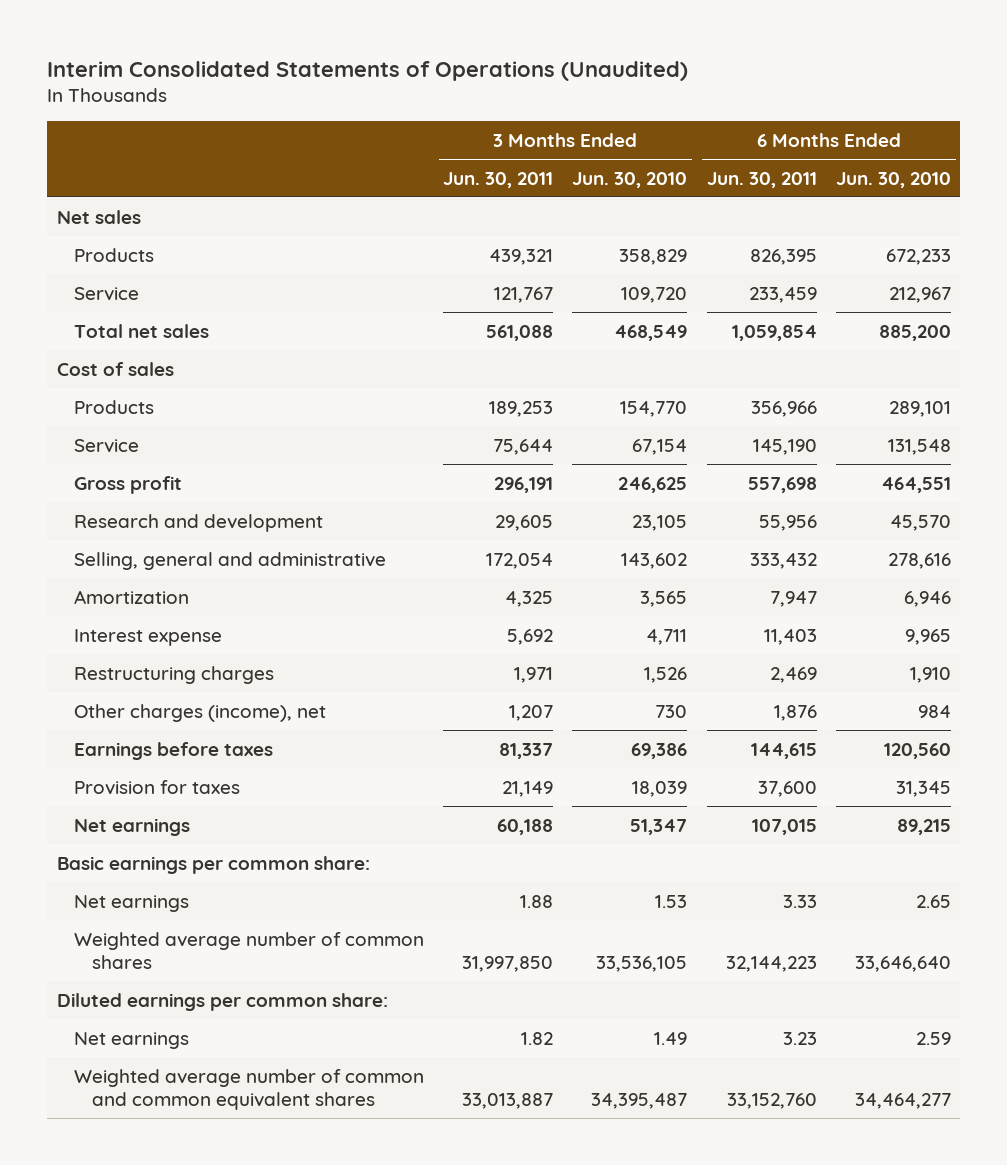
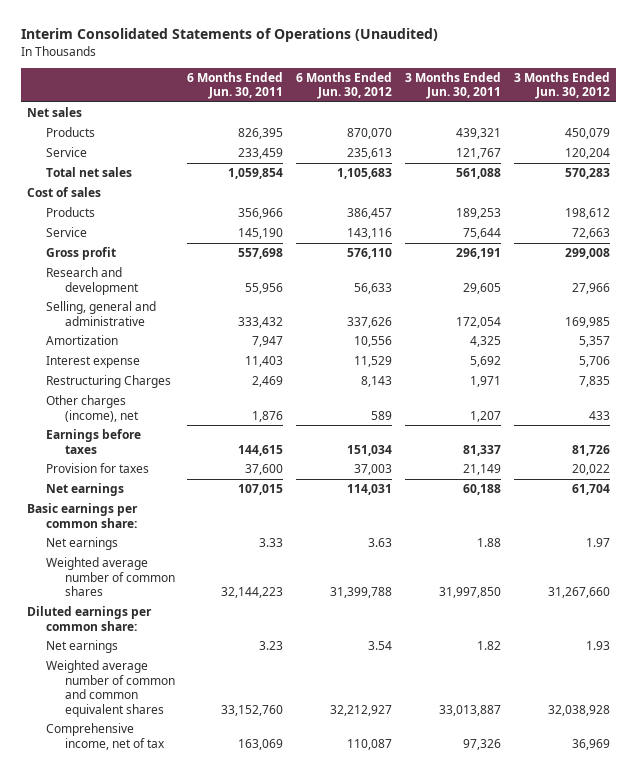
[572,171,688,188] Jun. 30, 2010 -> none
[835,171,951,188] Jun. 30, 2010 -> none
none -> [296,71,393,100] 6 Months Ended Jun. 30, 2012
none -> [513,71,610,100] 3 Months Ended Jun. 30, 2012
[74,665,275,684] Restructuring charges -> [45,375,171,389] Restructuring Charges
none -> [45,723,165,750] Comprehensive income, net of tax

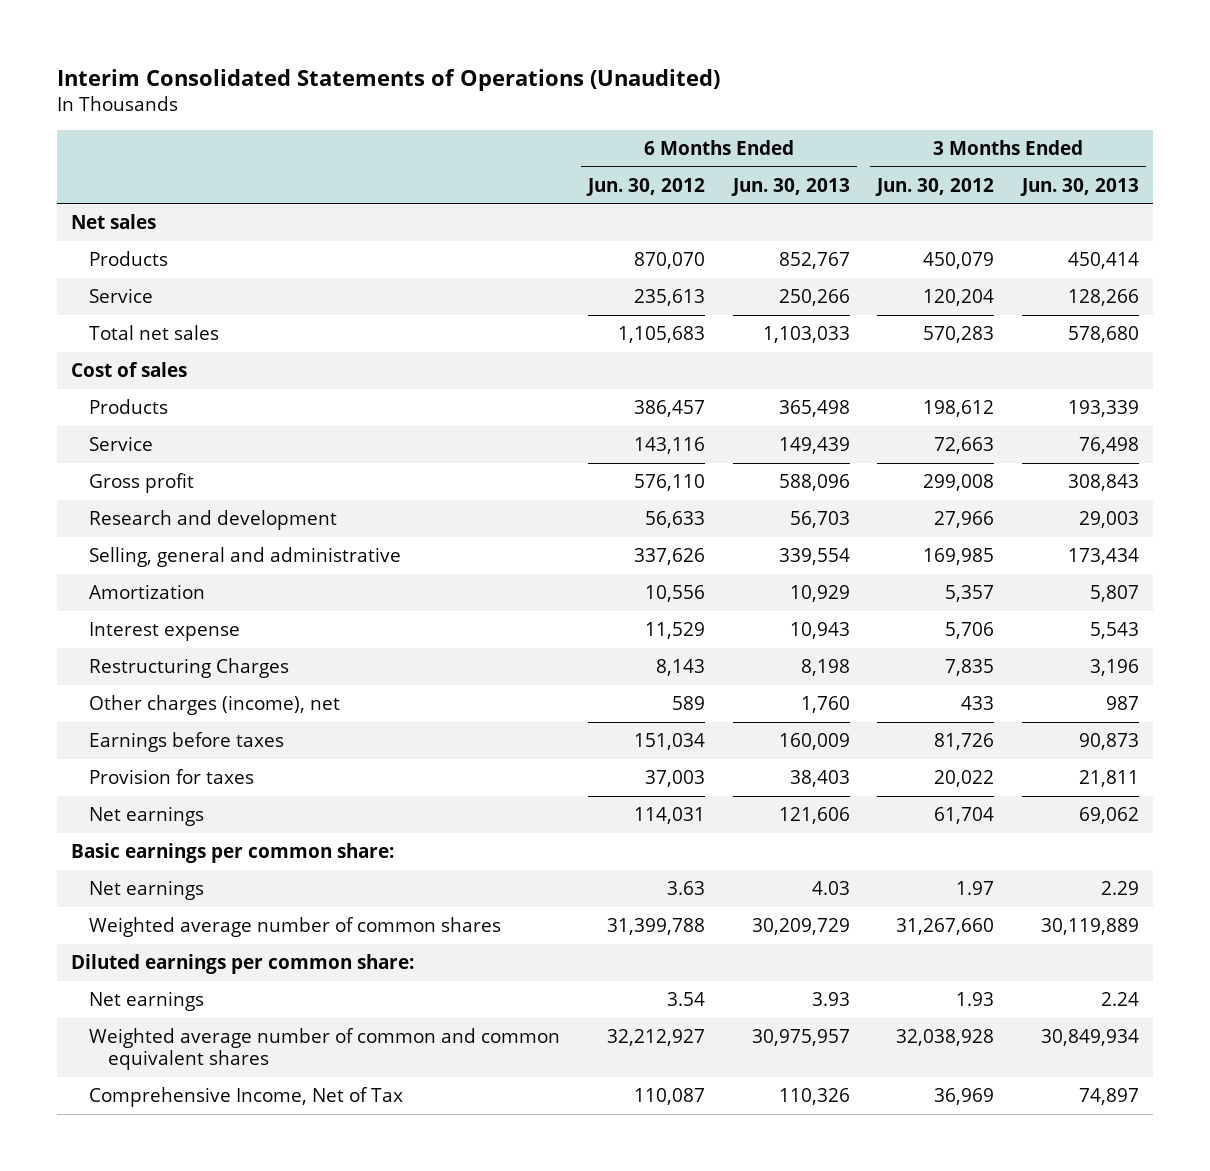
[187,71,284,100] 6 Months Ended Jun. 30, 2011 -> none
[405,71,502,100] 3 Months Ended Jun. 30, 2011 -> none
none -> [730,177,850,196] Jun. 30, 2013
none -> [1019,177,1139,196] Jun. 30, 2013
[45,723,165,750] Comprehensive income, net of tax -> [89,1086,404,1107] Comprehensive Income, Net of Tax

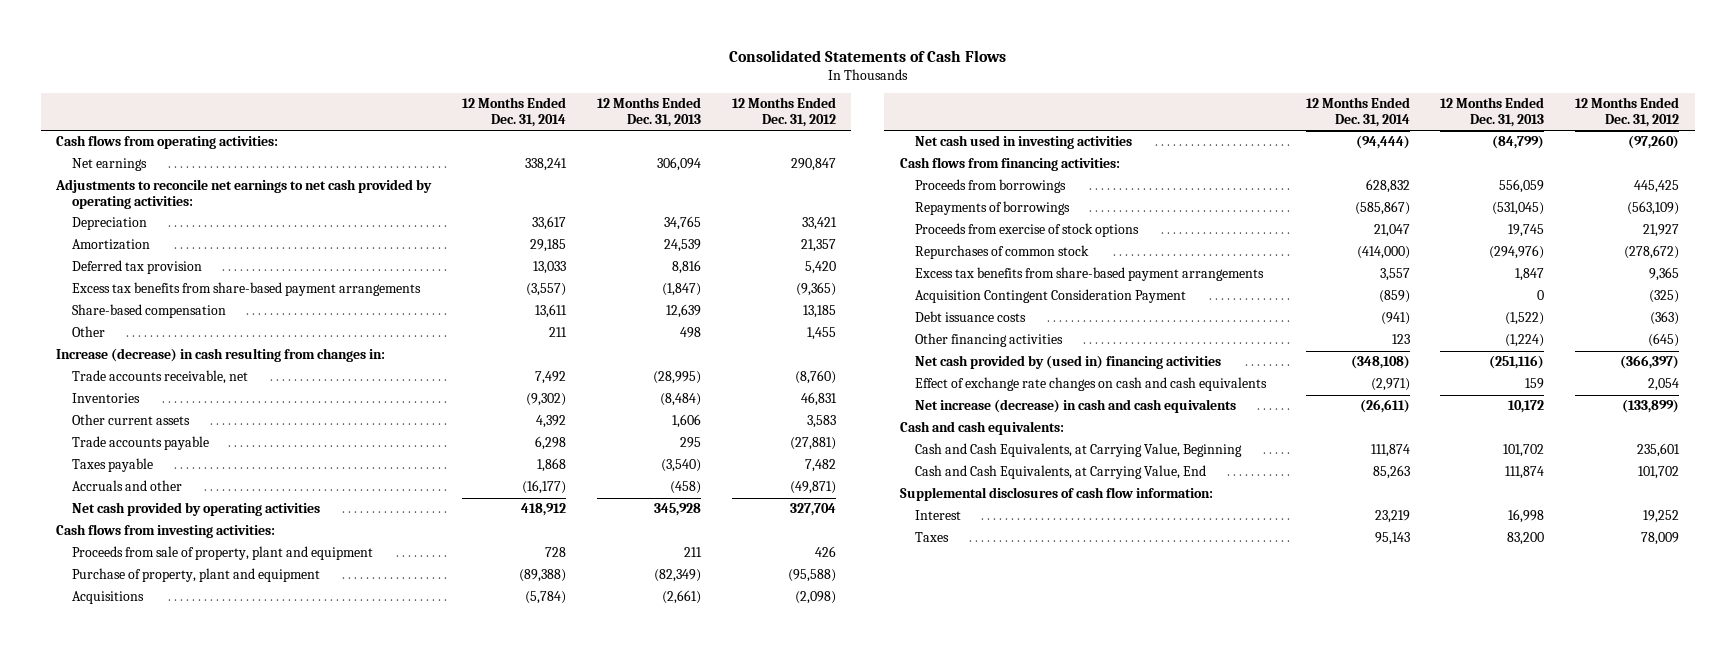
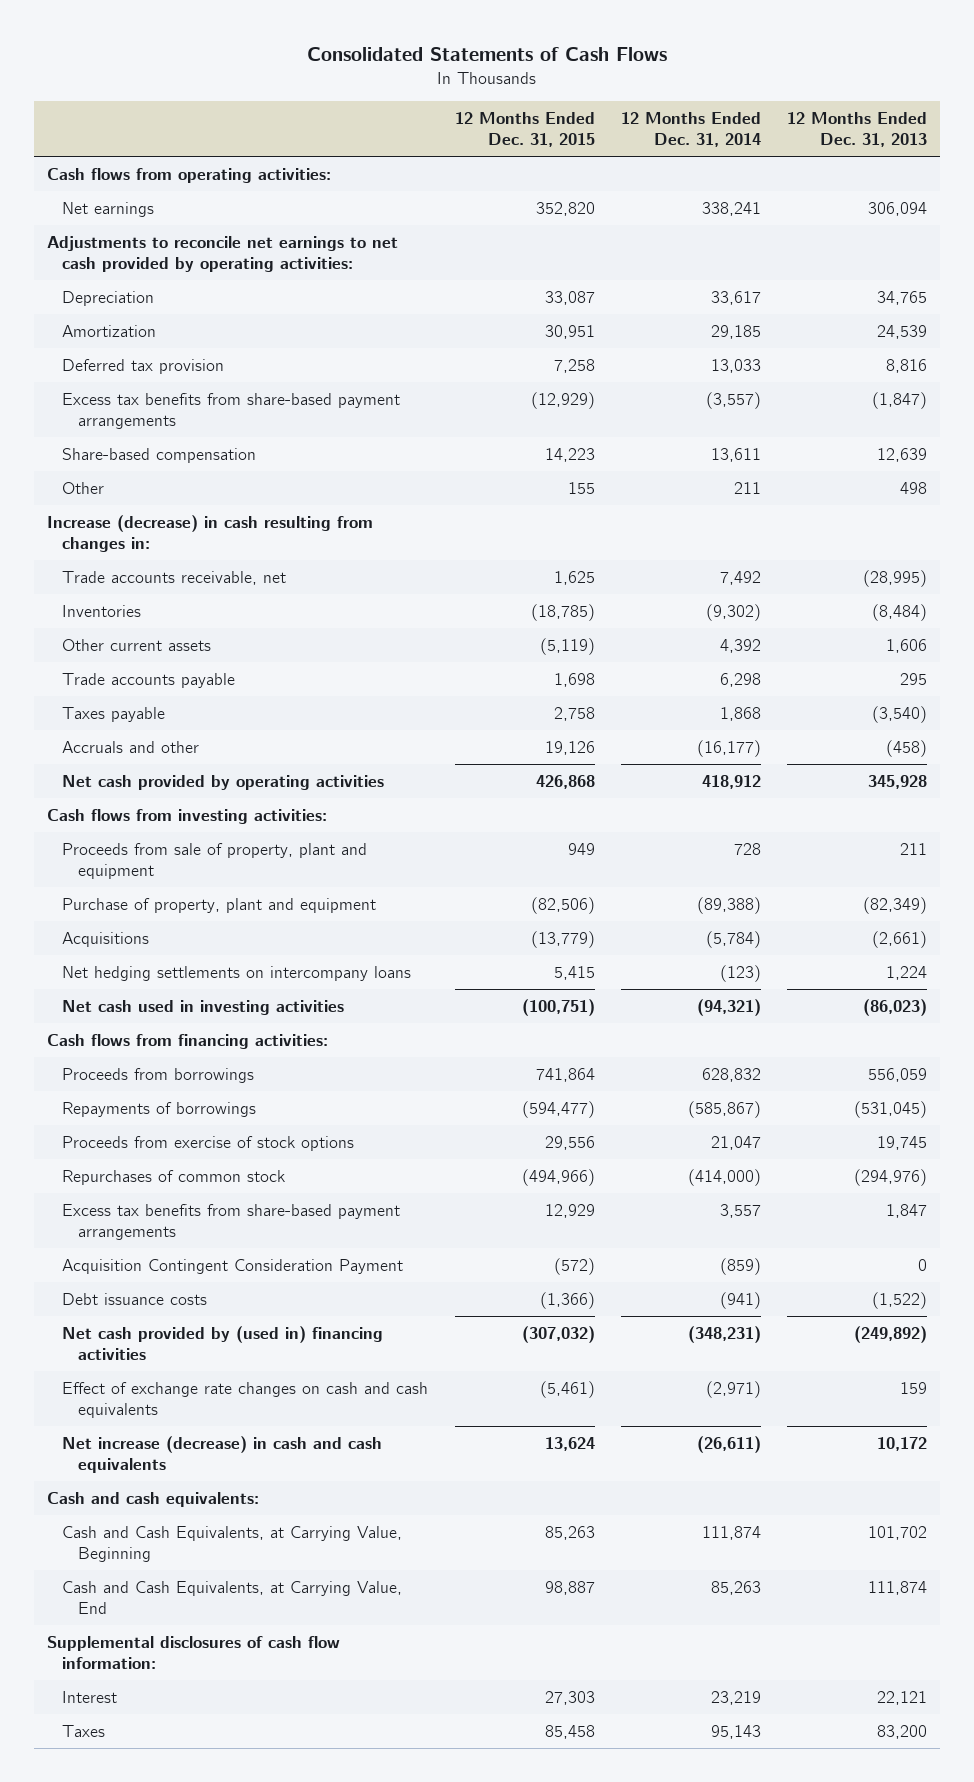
[731,97,836,127] 12 Months Ended Dec. 31, 2012 -> none
none -> [454,112,595,148] 12 Months Ended Dec. 31, 2015
none -> [62,966,412,982] Net hedging settlements on intercompany loans
[1355,135,1410,150] (94,444) -> [696,999,761,1017] (94,321)
[1492,135,1545,150] (84,799) -> [863,999,928,1017] (86,023)
[915,333,1064,348] Other financing activities -> none
[1350,355,1410,370] (348,108) -> [687,1326,761,1344] (348,231)
[1489,355,1545,370] (251,116) -> [854,1326,928,1344] (249,892)
[1508,509,1545,524] 16,998 -> [877,1691,928,1706] 22,121

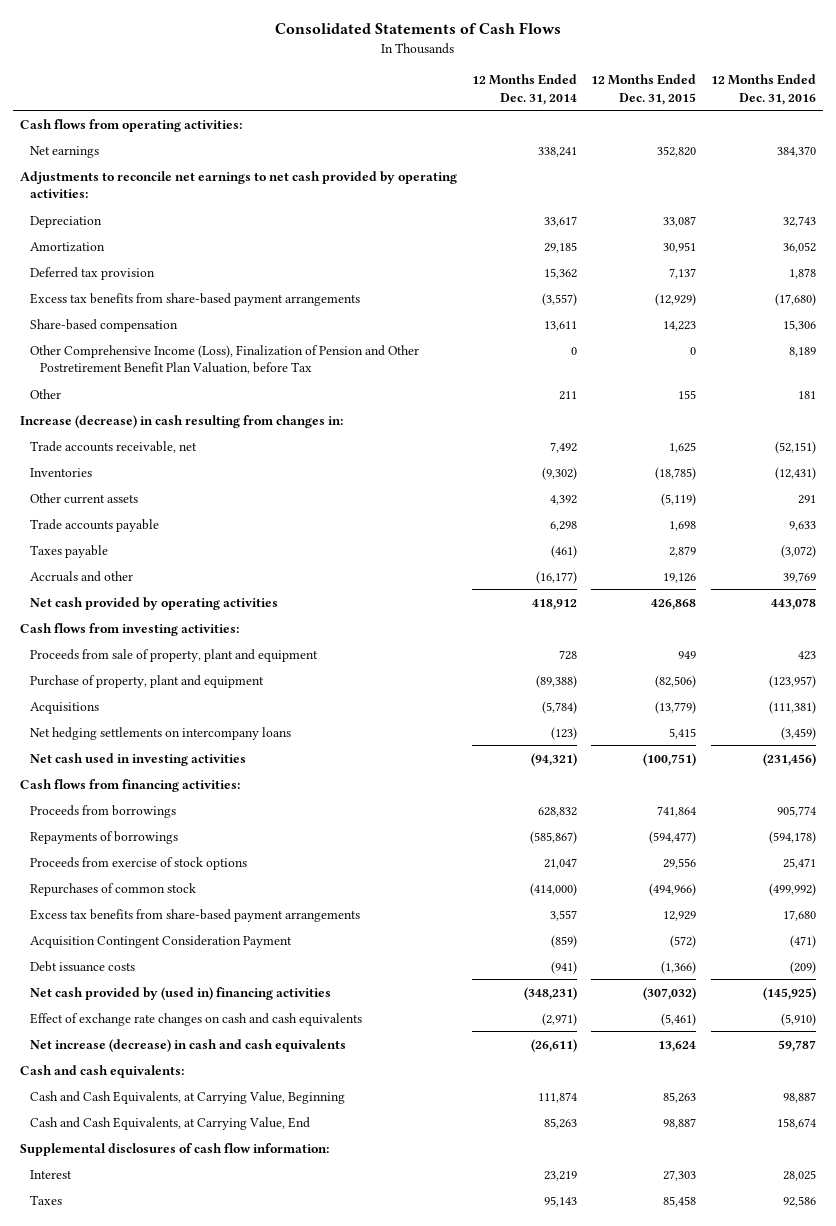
[787,112,928,148] 12 Months Ended Dec. 31, 2013 -> none
none -> [710,74,816,105] 12 Months Ended Dec. 31, 2016
[553,359,595,374] 7,258 -> [669,267,697,279] 7,137
[710,359,761,374] 13,033 -> [543,267,577,279] 15,362
none -> [30,344,420,374] Other Comprehensive Income (Loss), Finalization of Pension and Other Postretirement Benefit Plan Valuation, before Tax
[553,707,595,722] 2,758 -> [669,545,697,557] 2,879
[719,707,761,722] 1,868 -> [550,544,577,558] (461)

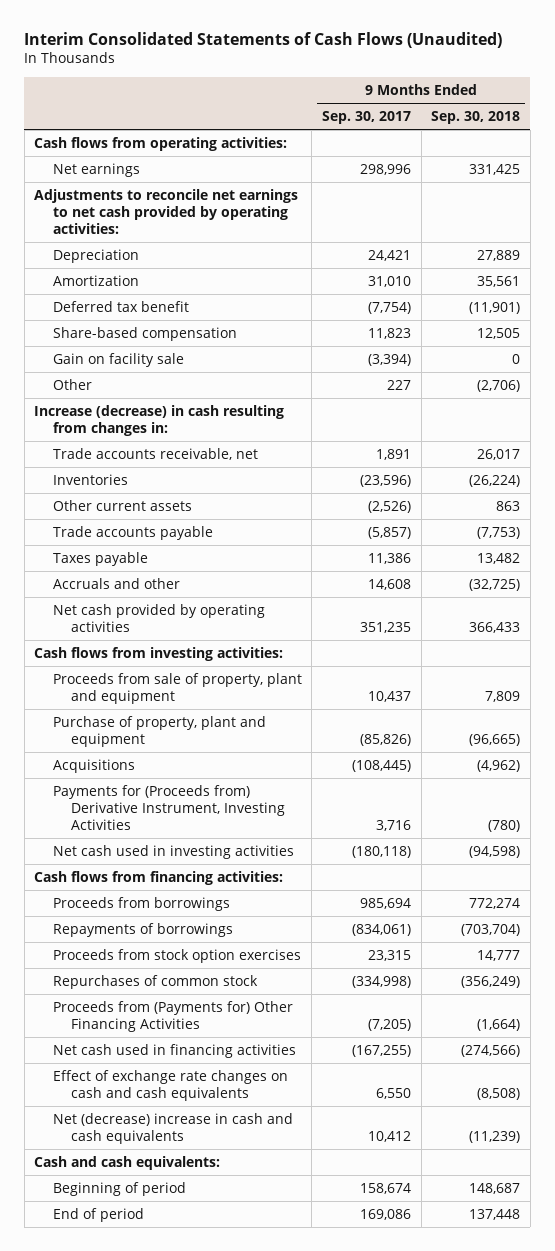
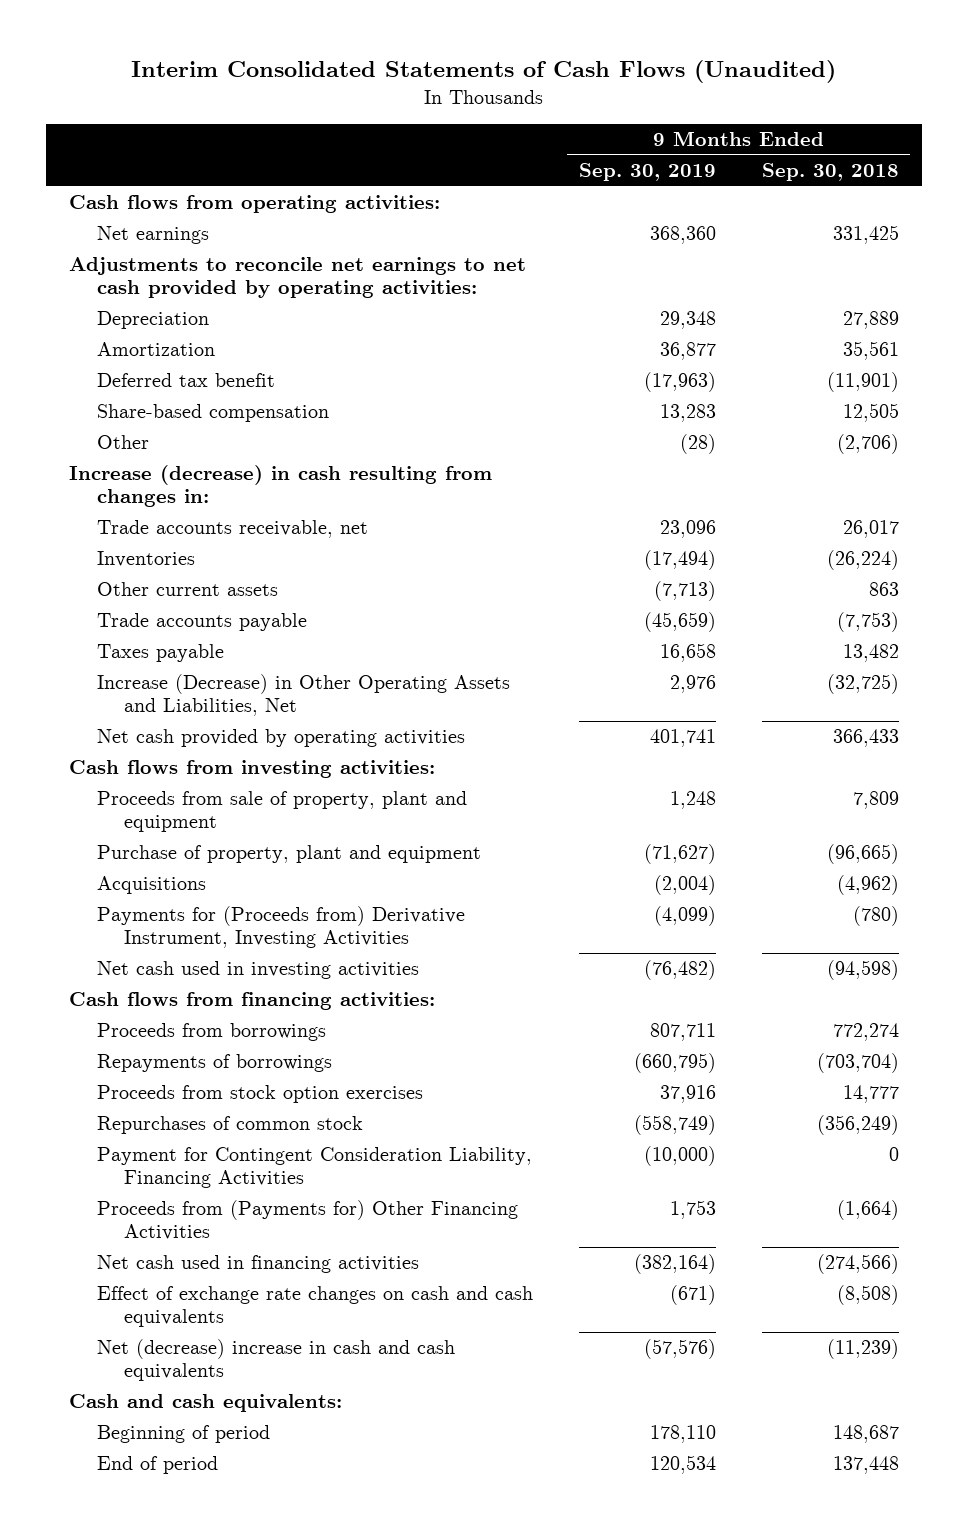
[322,110,412,124] Sep. 30, 2017 -> none
none -> [578,163,716,182] Sep. 30, 2019
[52,352,184,367] Gain on facility sale -> none
[52,577,180,589] Accruals and other -> [96,674,510,717] Increase (Decrease) in Other Operating Assets and Liabilities, Net
none -> [96,1147,532,1189] Payment for Contingent Consideration Liability, Financing Activities

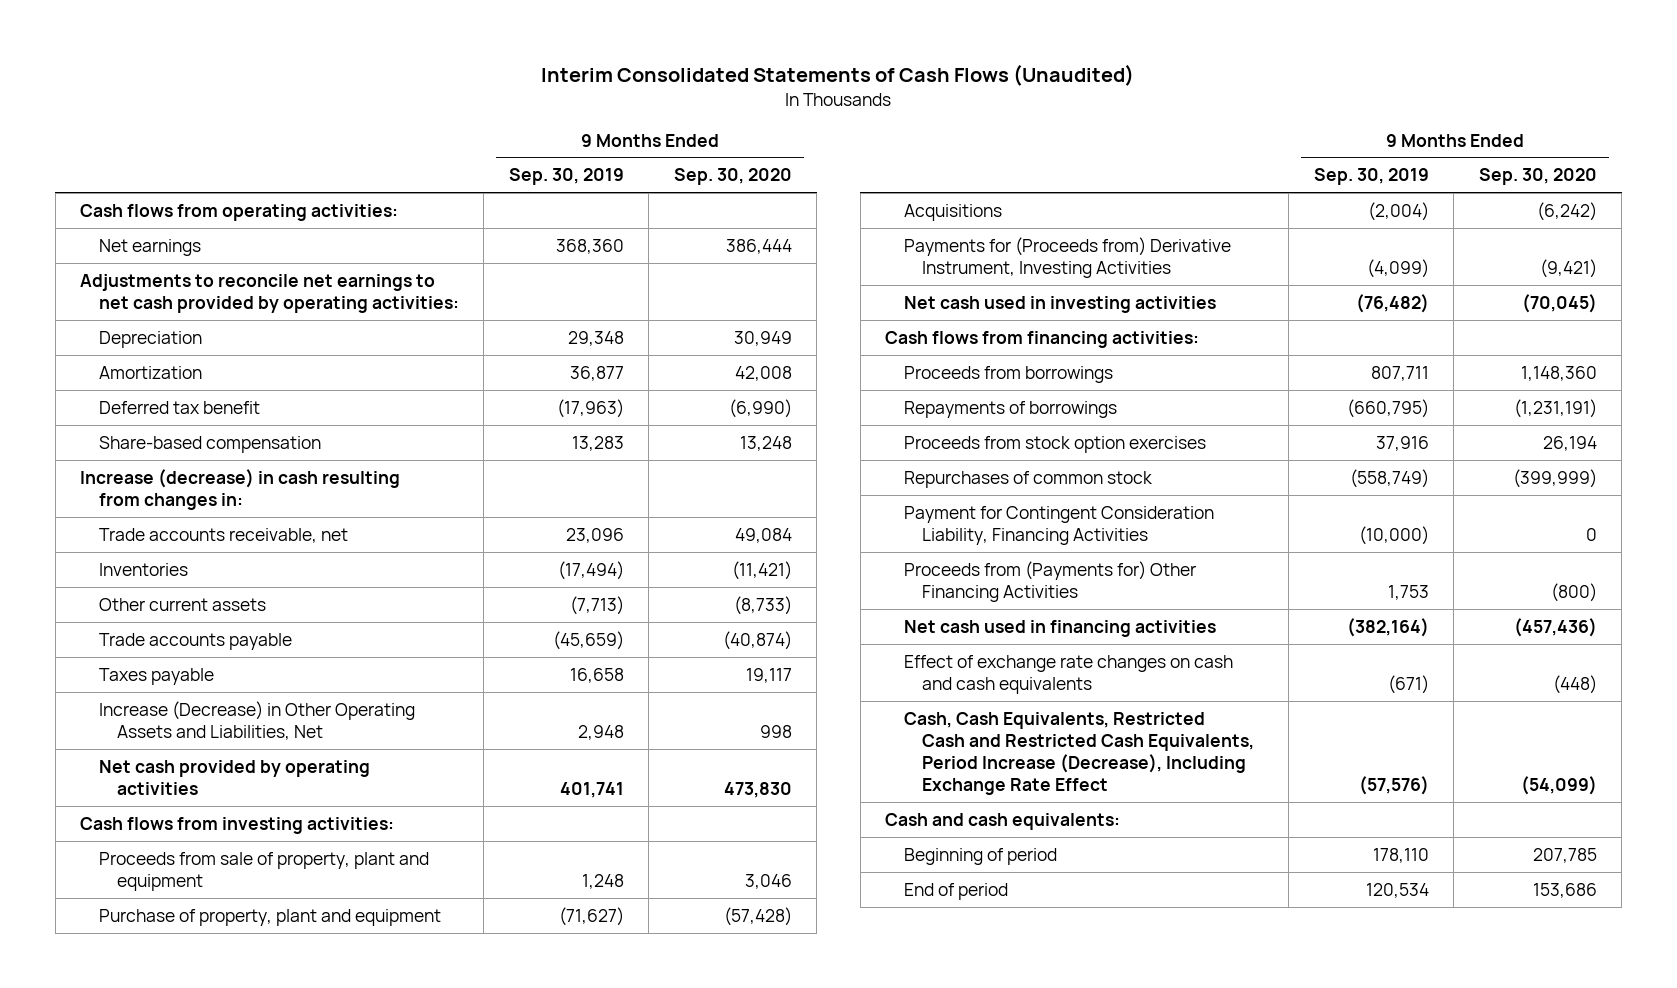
[761,163,899,182] Sep. 30, 2018 -> none
none -> [673,168,792,186] Sep. 30, 2020
[96,435,149,450] Other -> none
[669,675,716,694] 2,976 -> [577,724,624,740] 2,948
[96,1339,455,1382] Net (decrease) increase in cash and cash equivalents -> [903,711,1255,795] Cash, Cash Equivalents, Restricted Cash and Restricted Cash Equivalents, Period Increase (Decrease), Including Exchange Rate Effect

